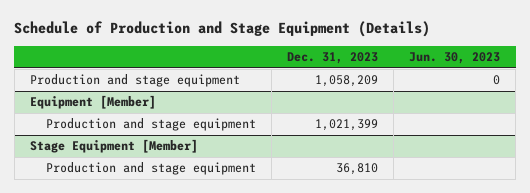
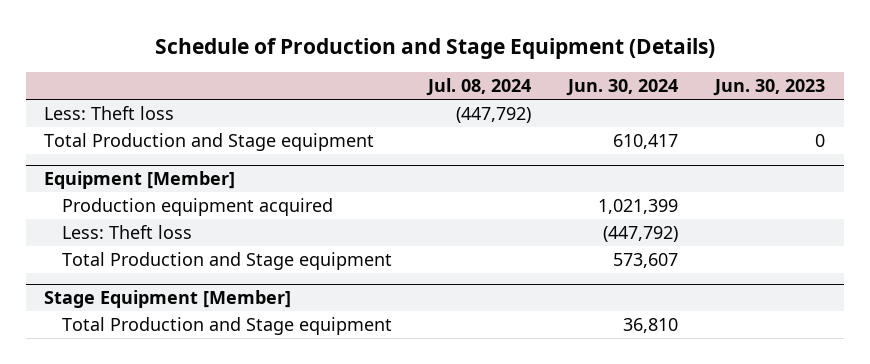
[287,52,379,65] Dec. 31, 2023 -> none
none -> [426,78,532,97] Jul. 08, 2024
none -> [566,79,679,97] Jun. 30, 2024
none -> [44,105,175,120] Less: Theft loss
[29,74,240,88] Production and stage equipment -> [44,132,375,151] Total Production and Stage equipment
none -> [61,197,333,216] Production equipment acquired
none -> [61,224,192,239] Less: Theft loss
[45,118,256,132] Production and stage equipment -> [61,251,392,270] Total Production and Stage equipment
[45,162,256,176] Production and stage equipment -> [61,316,392,335] Total Production and Stage equipment

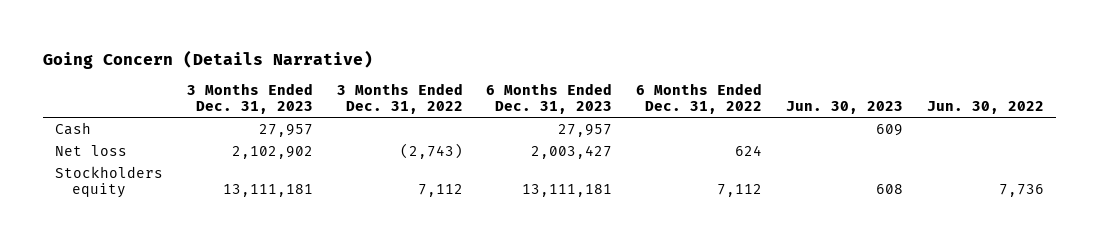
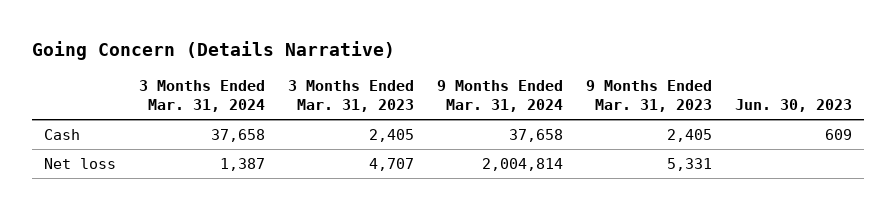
[186,82,313,115] 3 Months Ended Dec. 31, 2023 -> none
[336,82,463,115] 3 Months Ended Dec. 31, 2022 -> none
[486,82,613,115] 6 Months Ended Dec. 31, 2023 -> none
[636,82,763,115] 6 Months Ended Dec. 31, 2022 -> none
[926,101,1044,115] Jun. 30, 2022 -> none
none -> [138,79,265,113] 3 Months Ended Mar. 31, 2024
none -> [287,79,414,113] 3 Months Ended Mar. 31, 2023
none -> [437,79,564,113] 9 Months Ended Mar. 31, 2024
none -> [586,79,713,113] 9 Months Ended Mar. 31, 2023
[55,165,164,199] Stockholders equity -> none

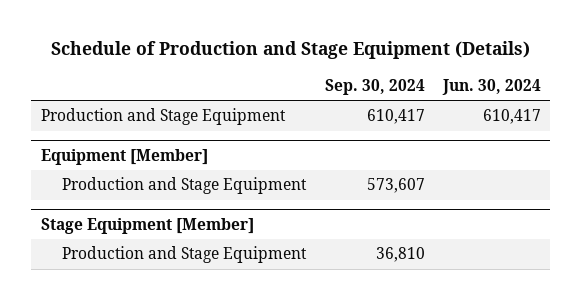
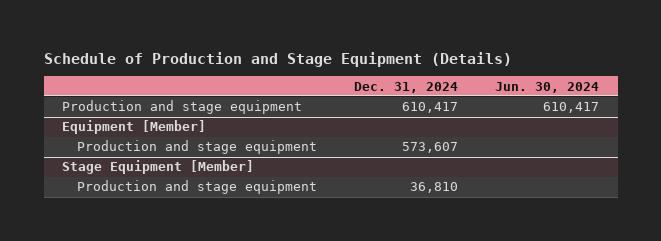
[324,78,425,95] Sep. 30, 2024 -> none
none -> [354,81,459,93] Dec. 31, 2024
[40,108,286,126] Production and Stage Equipment -> [62,100,303,115] Production and stage equipment
[62,177,308,195] Production and Stage Equipment -> [77,140,318,155] Production and stage equipment
[62,246,308,264] Production and Stage Equipment -> [77,180,318,195] Production and stage equipment

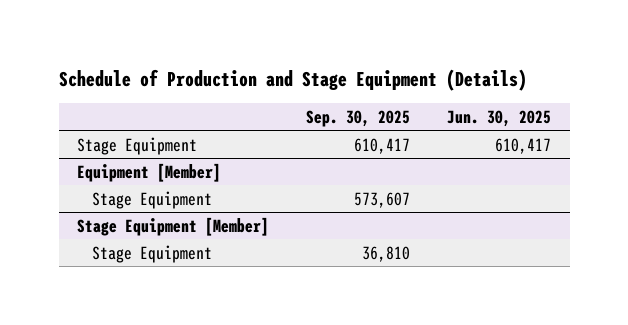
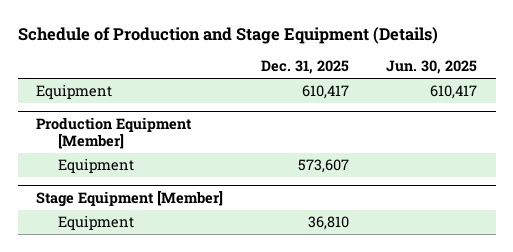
[306,109,411,127] Sep. 30, 2025 -> none
none -> [260,60,349,75] Dec. 31, 2025
[77,162,222,182] Equipment [Member] -> none
[91,190,212,209] Stage Equipment -> none
[77,136,198,155] Stage Equipment -> [36,84,113,100] Equipment
none -> [36,116,193,149] Production Equipment [Member]
none -> [58,158,135,174] Equipment
[91,244,212,263] Stage Equipment -> [58,215,135,231] Equipment

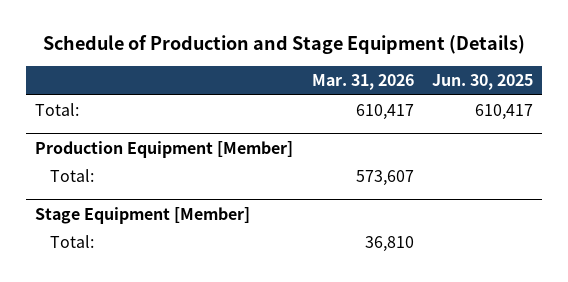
[260,60,349,75] Dec. 31, 2025 -> none
none -> [311,74,414,91] Mar. 31, 2026
[36,84,113,100] Equipment -> [35,102,80,116] Total:
[58,158,135,174] Equipment -> [50,168,95,182] Total:
[58,215,135,231] Equipment -> [50,234,95,248] Total:

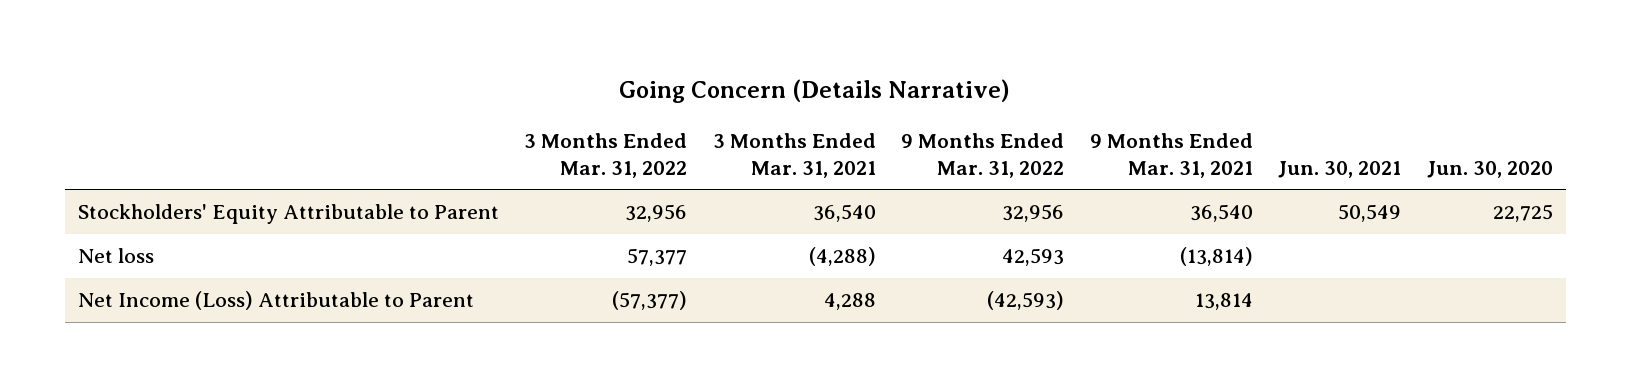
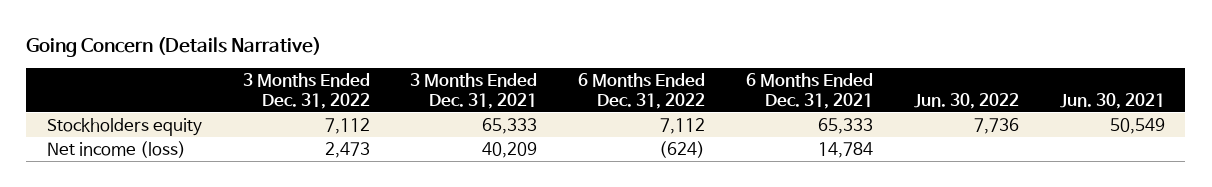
[524,132,688,178] 3 Months Ended Mar. 31, 2022 -> none
[712,132,876,178] 3 Months Ended Mar. 31, 2021 -> none
[901,132,1065,178] 9 Months Ended Mar. 31, 2022 -> none
[1089,132,1253,178] 9 Months Ended Mar. 31, 2021 -> none
[1426,160,1553,178] Jun. 30, 2020 -> none
none -> [242,72,370,109] 3 Months Ended Dec. 31, 2022
none -> [410,72,538,109] 3 Months Ended Dec. 31, 2021
none -> [578,72,706,109] 6 Months Ended Dec. 31, 2022
none -> [746,72,874,109] 6 Months Ended Dec. 31, 2021
none -> [914,92,1020,109] Jun. 30, 2022
[77,291,474,311] Net Income (Loss) Attributable to Parent -> none
[77,204,499,225] Stockholders' Equity Attributable to Parent -> [46,117,202,136] Stockholders equity
[77,248,154,264] Net loss -> [46,140,186,158] Net income (loss)

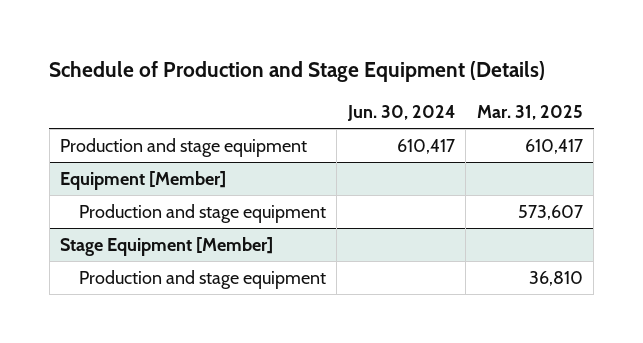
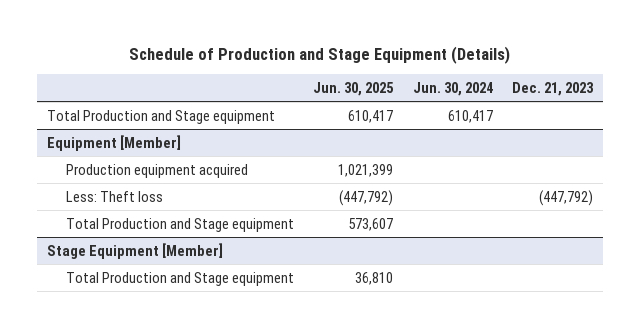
[476,105,583,121] Mar. 31, 2025 -> none
none -> [313,81,395,96] Jun. 30, 2025
none -> [511,81,594,96] Dec. 21, 2023
[60,137,308,157] Production and stage equipment -> [46,109,275,124] Total Production and Stage equipment
none -> [65,163,248,178] Production equipment acquired
none -> [65,190,163,202] Less: Theft loss
[78,203,326,223] Production and stage equipment -> [65,217,294,232] Total Production and Stage equipment
[78,269,326,289] Production and stage equipment -> [65,271,294,286] Total Production and Stage equipment

